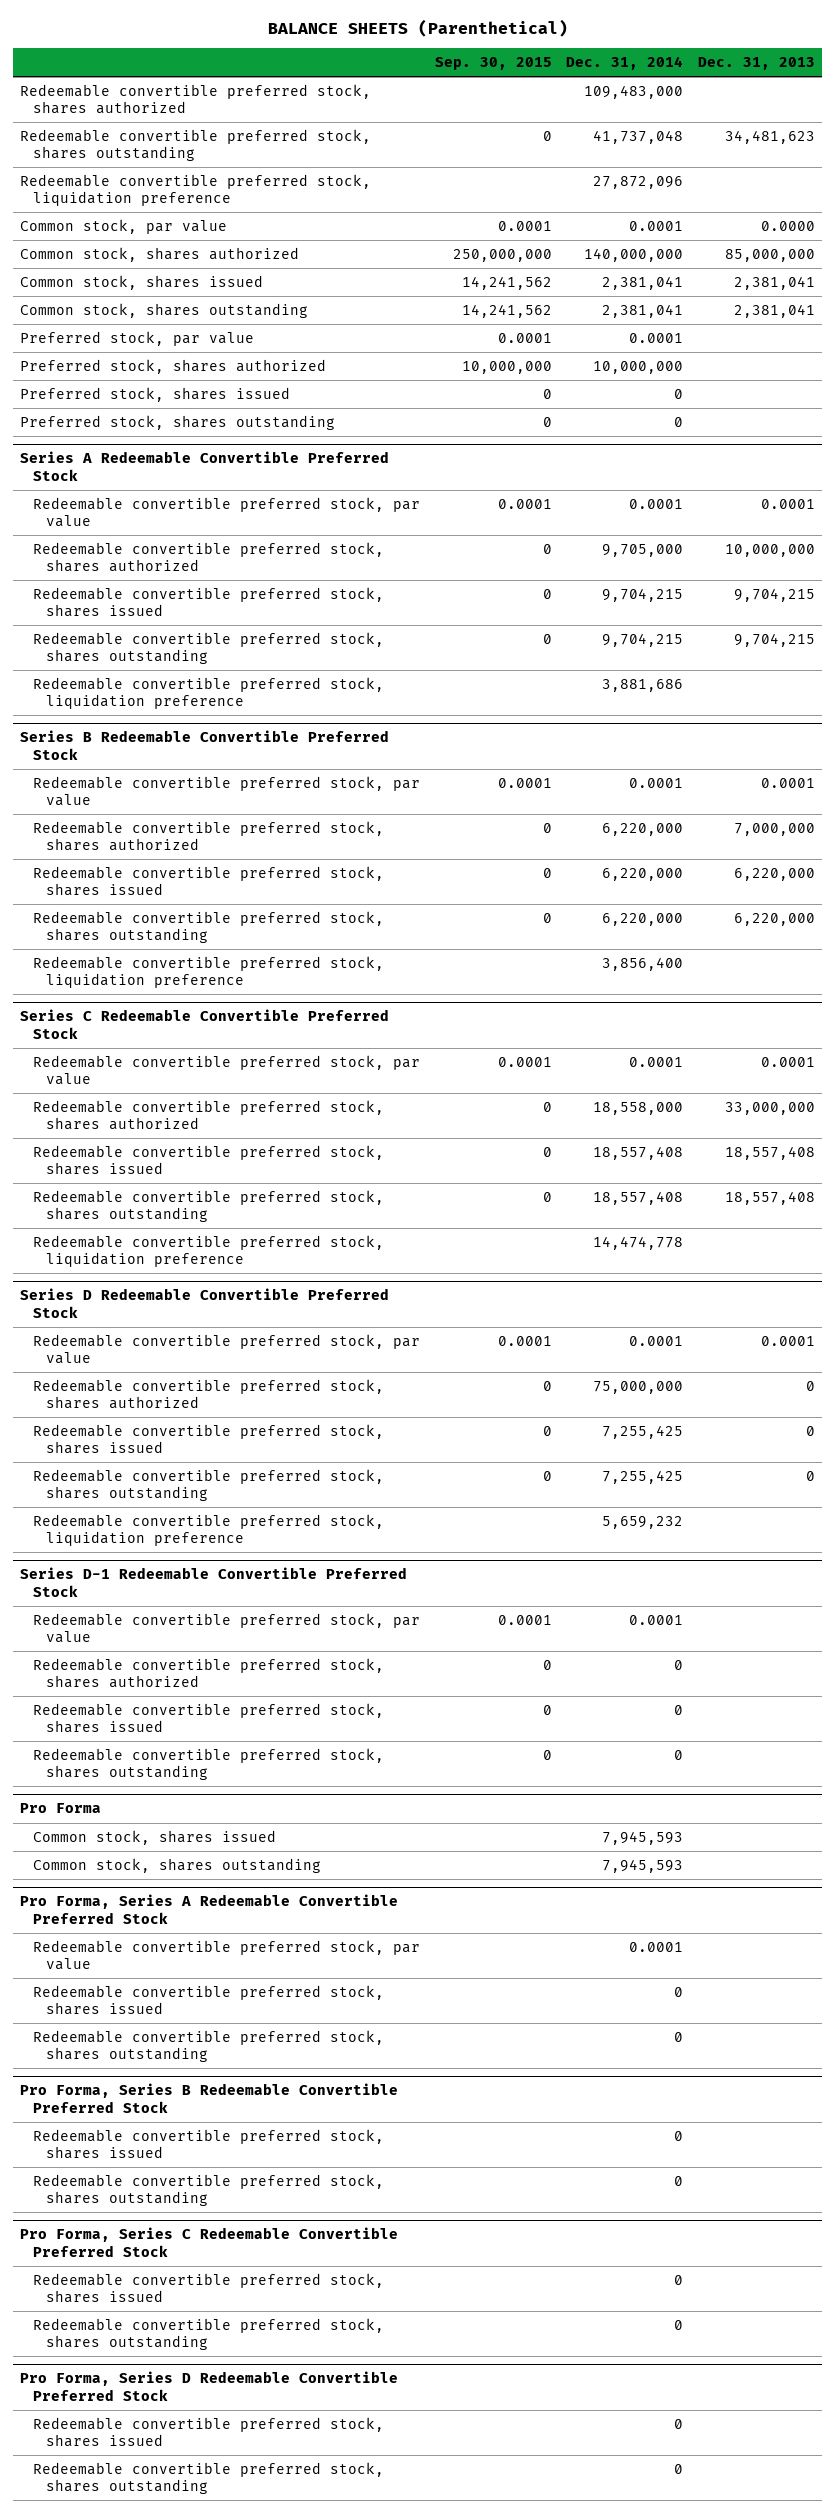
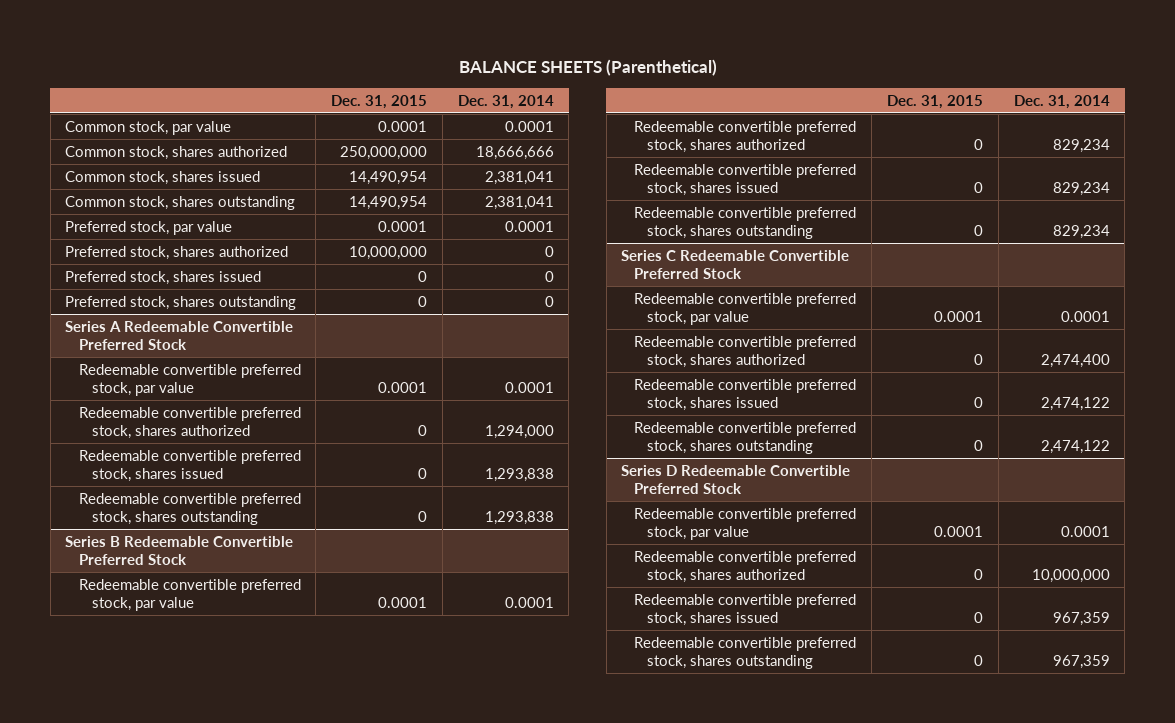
[434,57,552,71] Sep. 30, 2015 -> none
[697,57,815,71] Dec. 31, 2013 -> none
none -> [331,94,428,109] Dec. 31, 2015
[20,83,372,115] Redeemable convertible preferred stock, shares authorized -> none
[20,128,372,162] Redeemable convertible preferred stock, shares outstanding -> none
[20,173,372,207] Redeemable convertible preferred stock, liquidation preference -> none
[584,247,684,262] 140,000,000 -> [475,145,554,160] 18,666,666
[593,360,684,374] 10,000,000 -> [544,245,554,257] 0
[33,676,385,710] Redeemable convertible preferred stock, liquidation preference -> none
[602,543,684,557] 9,705,000 -> [484,424,554,439] 1,294,000
[602,587,684,602] 9,704,215 -> [484,467,554,482] 1,293,838
[602,632,684,647] 9,704,215 -> [484,510,554,525] 1,293,838
[33,955,385,989] Redeemable convertible preferred stock, liquidation preference -> none
[602,822,684,836] 6,220,000 -> [1052,138,1110,153] 829,234
[602,867,684,881] 6,220,000 -> [1052,181,1110,196] 829,234
[602,912,684,926] 6,220,000 -> [1052,224,1110,239] 829,234
[33,1234,385,1268] Redeemable convertible preferred stock, liquidation preference -> none
[593,1101,684,1115] 18,558,000 -> [1040,353,1110,368] 2,474,400
[593,1145,684,1160] 18,557,408 -> [1040,396,1110,411] 2,474,122
[593,1190,684,1205] 18,557,408 -> [1040,439,1110,454] 2,474,122
[33,1513,385,1547] Redeemable convertible preferred stock, liquidation preference -> none
[20,1567,408,1597] Series D-1 Redeemable Convertible Preferred Stock -> none
[33,1612,421,1644] Redeemable convertible preferred stock, par value -> none
[33,1657,385,1689] Redeemable convertible preferred stock, shares authorized -> none
[33,1702,385,1734] Redeemable convertible preferred stock, shares issued -> none
[33,1747,385,1781] Redeemable convertible preferred stock, shares outstanding -> none
[20,1803,102,1814] Pro Forma -> none
[33,1829,277,1845] Common stock, shares issued -> none
[33,1857,322,1873] Common stock, shares outstanding -> none
[20,1894,399,1924] Pro Forma, Series A Redeemable Convertible Preferred Stock -> none
[33,1939,421,1971] Redeemable convertible preferred stock, par value -> none
[33,1984,385,2016] Redeemable convertible preferred stock, shares issued -> none
[33,2029,385,2063] Redeemable convertible preferred stock, shares outstanding -> none
[20,2083,399,2113] Pro Forma, Series B Redeemable Convertible Preferred Stock -> none
[33,2128,385,2160] Redeemable convertible preferred stock, shares issued -> none
[33,2173,385,2207] Redeemable convertible preferred stock, shares outstanding -> none
[20,2227,399,2257] Pro Forma, Series C Redeemable Convertible Preferred Stock -> none
[33,2272,385,2304] Redeemable convertible preferred stock, shares issued -> none
[33,2317,385,2351] Redeemable convertible preferred stock, shares outstanding -> none
[20,2371,399,2401] Pro Forma, Series D Redeemable Convertible Preferred Stock -> none
[33,2416,385,2448] Redeemable convertible preferred stock, shares issued -> none
[33,2461,385,2495] Redeemable convertible preferred stock, shares outstanding -> none
[593,1380,684,1394] 75,000,000 -> [1031,568,1110,583] 10,000,000
[602,1424,684,1439] 7,255,425 -> [1052,611,1110,626] 967,359
[602,1469,684,1484] 7,255,425 -> [1052,654,1110,669] 967,359

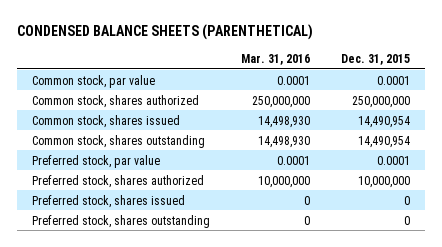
[458,59,717,77] BALANCE SHEETS (Parenthetical) -> [17,24,314,41] CONDENSED BALANCE SHEETS (PARENTHETICAL)
[457,94,554,109] Dec. 31, 2014 -> none
none -> [240,53,310,65] Mar. 31, 2016
[65,320,294,350] Series A Redeemable Convertible Preferred Stock -> none
[78,363,301,396] Redeemable convertible preferred stock, par value -> none
[78,406,301,439] Redeemable convertible preferred stock, shares authorized -> none
[78,449,301,482] Redeemable convertible preferred stock, shares issued -> none
[78,492,301,525] Redeemable convertible preferred stock, shares outstanding -> none
[65,535,294,565] Series B Redeemable Convertible Preferred Stock -> none
[78,578,301,611] Redeemable convertible preferred stock, par value -> none
[634,120,857,153] Redeemable convertible preferred stock, shares authorized -> none
[634,163,857,196] Redeemable convertible preferred stock, shares issued -> none
[634,206,857,239] Redeemable convertible preferred stock, shares outstanding -> none
[621,249,850,279] Series C Redeemable Convertible Preferred Stock -> none
[634,292,857,325] Redeemable convertible preferred stock, par value -> none
[634,335,857,368] Redeemable convertible preferred stock, shares authorized -> none
[634,378,857,411] Redeemable convertible preferred stock, shares issued -> none
[634,421,857,454] Redeemable convertible preferred stock, shares outstanding -> none
[621,464,851,494] Series D Redeemable Convertible Preferred Stock -> none
[634,507,857,540] Redeemable convertible preferred stock, par value -> none
[634,550,857,583] Redeemable convertible preferred stock, shares authorized -> none
[634,593,857,626] Redeemable convertible preferred stock, shares issued -> none
[634,636,857,669] Redeemable convertible preferred stock, shares outstanding -> none

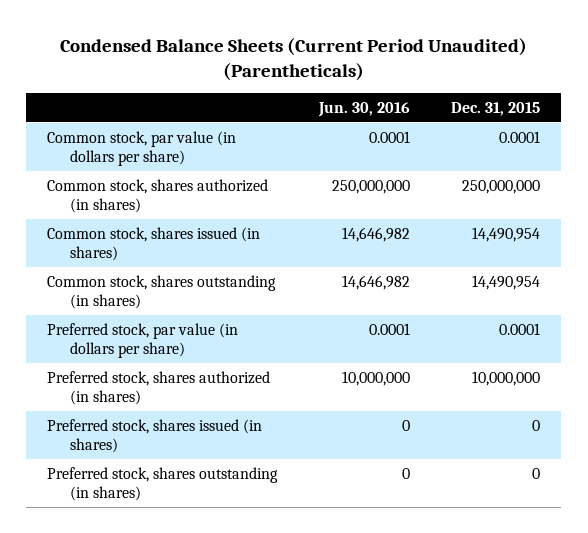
[17,24,314,41] CONDENSED BALANCE SHEETS (PARENTHETICAL) -> [59,37,527,81] Condensed Balance Sheets (Current Period Unaudited) (Parentheticals)
[240,53,310,65] Mar. 31, 2016 -> none
none -> [317,102,410,118] Jun. 30, 2016
[32,74,156,88] Common stock, par value -> [47,130,237,167] Common stock, par value (in dollars per share)
[32,94,200,108] Common stock, shares authorized -> [47,178,269,214] Common stock, shares authorized (in shares)
[32,114,181,128] Common stock, shares issued -> [47,226,261,262] Common stock, shares issued (in shares)
[32,134,206,148] Common stock, shares outstanding -> [47,274,277,310] Common stock, shares outstanding (in shares)
[32,154,161,168] Preferred stock, par value -> [47,322,239,359] Preferred stock, par value (in dollars per share)
[32,174,205,188] Preferred stock, shares authorized -> [47,370,271,406] Preferred stock, shares authorized (in shares)
[32,194,186,208] Preferred stock, shares issued -> [47,418,263,454] Preferred stock, shares issued (in shares)
[32,214,211,228] Preferred stock, shares outstanding -> [47,466,279,502] Preferred stock, shares outstanding (in shares)

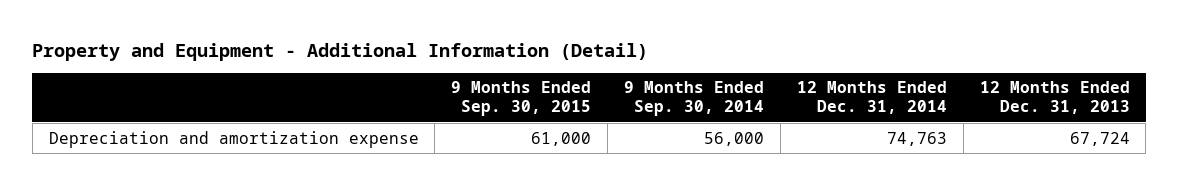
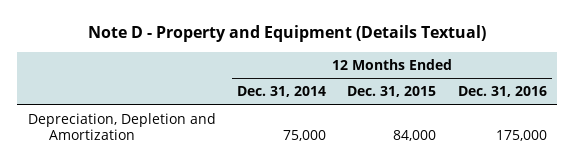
[32,42,649,61] Property and Equipment - Additional Information (Detail) -> [88,24,487,42] Note D - Property and Equipment (Details Textual)
[451,81,592,117] 9 Months Ended Sep. 30, 2015 -> none
[624,81,765,117] 9 Months Ended Sep. 30, 2014 -> none
[979,81,1130,115] 12 Months Ended Dec. 31, 2013 -> none
none -> [347,86,437,98] Dec. 31, 2015
none -> [457,86,547,98] Dec. 31, 2016
[48,130,419,148] Depreciation and amortization expense -> [27,113,216,141] Depreciation, Depletion and Amortization
[886,131,947,146] 74,763 -> [282,130,326,142] 75,000

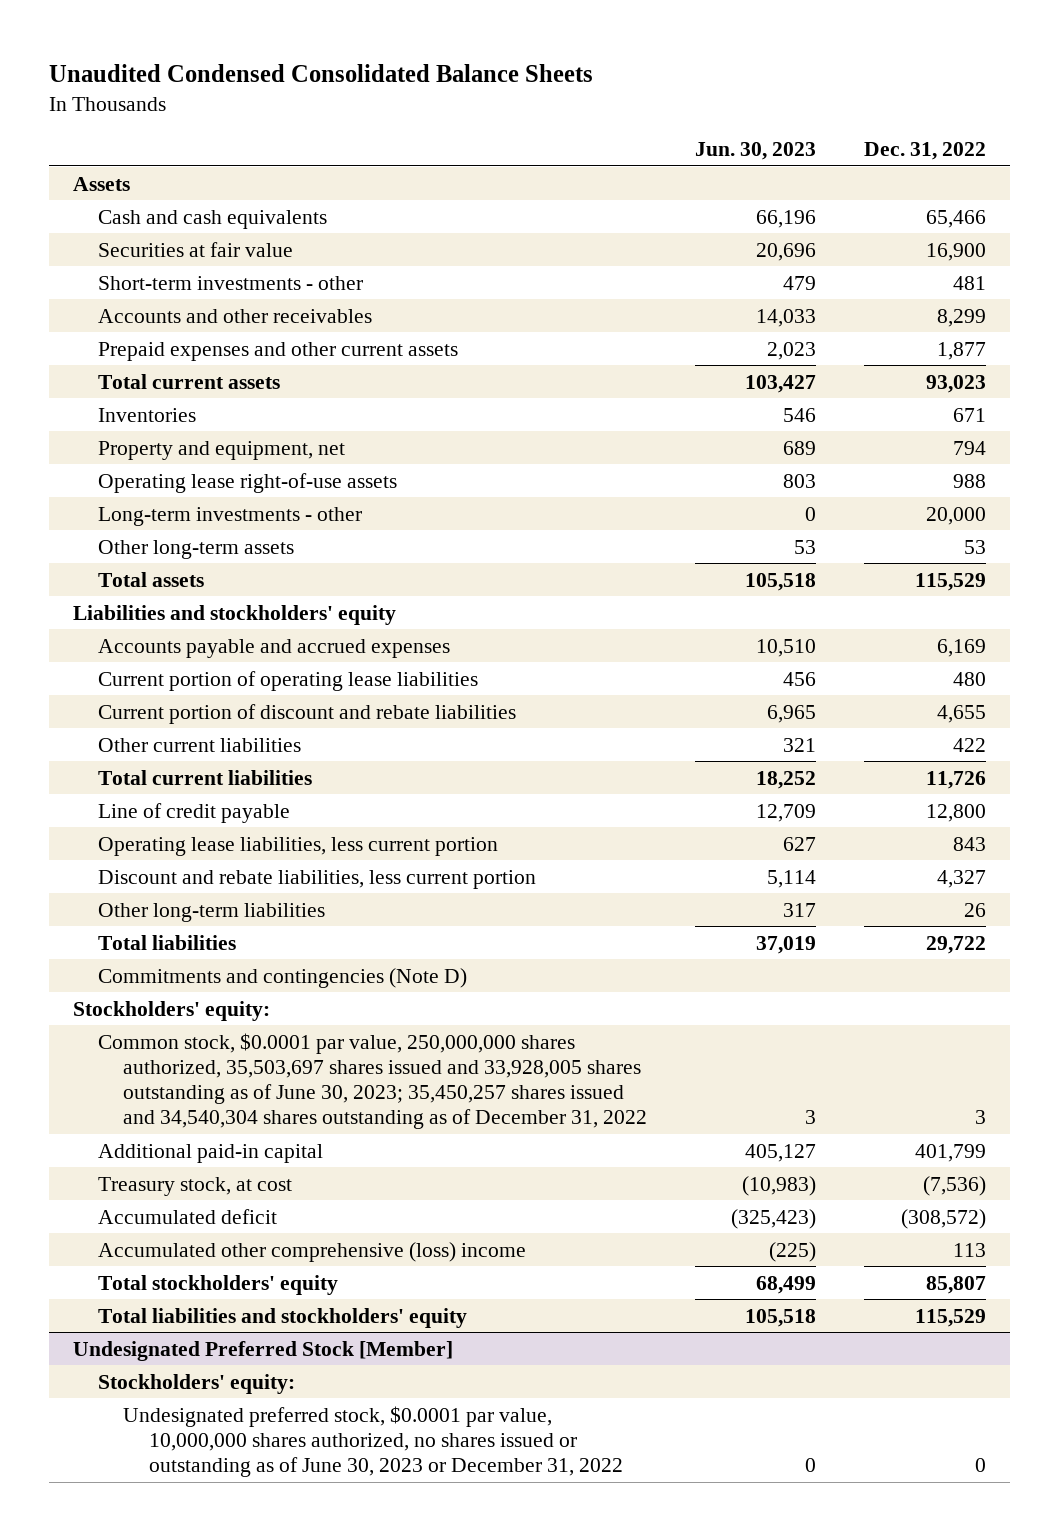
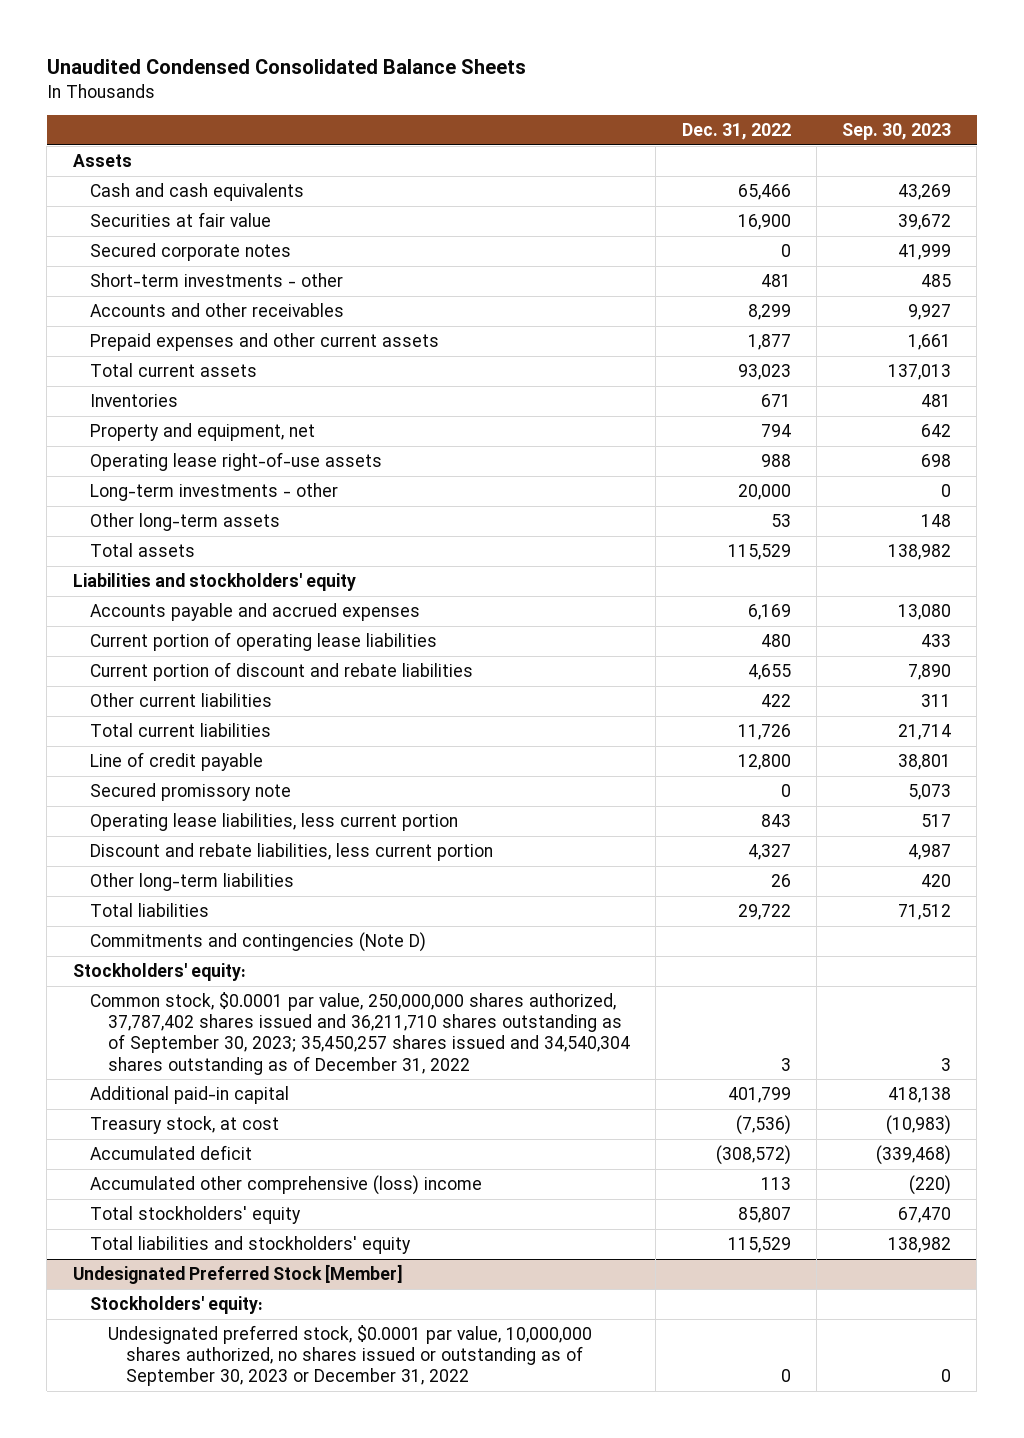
[695,142,817,161] Jun. 30, 2023 -> none
none -> [842,123,952,141] Sep. 30, 2023
none -> [90,243,292,262] Secured corporate notes
none -> [90,783,292,802] Secured promissory note
[98,1032,648,1130] Common stock, $0.0001 par value, 250,000,000 shares authorized, 35,503,697 shares issued and 33,928,005 shares outstanding as of June 30, 2023; 35,450,257 shares issued and 34,540,304 shares outstanding as of December 31, 2022 -> [90,992,631,1075] Common stock, $0.0001 par value, 250,000,000 shares authorized, 37,787,402 shares issued and 36,211,710 shares outstanding as of September 30, 2023; 35,450,257 shares issued and 34,540,304 shares outstanding as of December 31, 2022
[123,1405,623,1478] Undesignated preferred stock, $0.0001 par value, 10,000,000 shares authorized, no shares issued or outstanding as of June 30, 2023 or December 31, 2022 -> [108,1325,593,1387] Undesignated preferred stock, $0.0001 par value, 10,000,000 shares authorized, no shares issued or outstanding as of September 30, 2023 or December 31, 2022

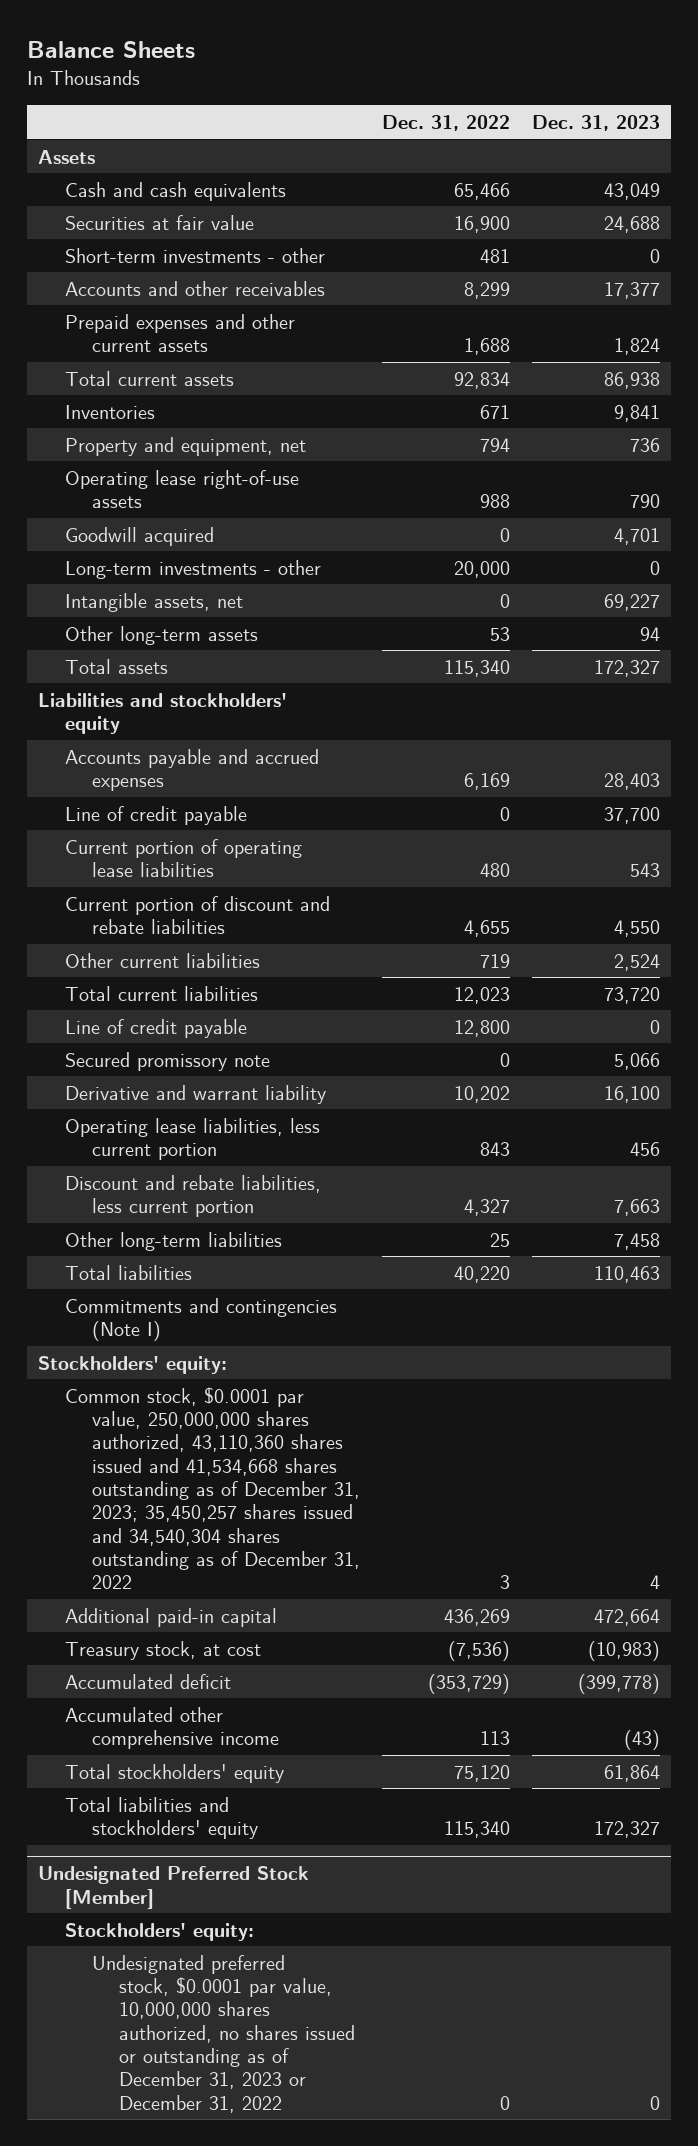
[46,59,526,75] Unaudited Condensed Consolidated Balance Sheets -> [26,40,195,58] Balance Sheets
[842,123,952,141] Sep. 30, 2023 -> none
none -> [532,115,661,132] Dec. 31, 2023
[90,243,292,262] Secured corporate notes -> none
[747,334,791,351] 1,877 -> [464,338,511,356] 1,688
[737,364,791,381] 93,023 -> [454,371,511,389] 92,834
none -> [64,526,214,546] Goodwill acquired
none -> [64,592,243,612] Intangible assets, net
[727,544,791,561] 115,529 -> [444,659,511,677] 115,340
none -> [64,805,247,825] Line of credit payable
[760,694,791,708] 422 -> [480,953,511,968] 719
[737,724,791,741] 11,726 -> [454,986,511,1004] 12,023
none -> [64,1084,326,1104] Derivative and warrant liability
[770,874,791,888] 26 -> [490,1232,511,1247] 25
[737,904,791,921] 29,722 -> [454,1265,511,1283] 40,220
[90,932,427,953] Commitments and contingencies (Note D) -> [64,1297,337,1342] Commitments and contingencies (Note I)
[90,992,631,1075] Common stock, $0.0001 par value, 250,000,000 shares authorized, 37,787,402 shares issued and 36,211,710 shares outstanding as of September 30, 2023; 35,450,257 shares issued and 34,540,304 shares outstanding as of December 31, 2022 -> [64,1386,361,1590] Common stock, $0.0001 par value, 250,000,000 shares authorized, 43,110,360 shares issued and 41,534,668 shares outstanding as of December 31, 2023; 35,450,257 shares issued and 34,540,304 shares outstanding as of December 31, 2022
[727,1087,791,1104] 401,799 -> [444,1608,511,1626] 436,269
[715,1145,791,1166] (308,572) -> [428,1673,511,1694] (353,729)
[90,1175,483,1196] Accumulated other comprehensive (loss) income -> [64,1706,280,1750] Accumulated other comprehensive income
[737,1207,791,1224] 85,807 -> [454,1764,511,1782] 75,120
[727,1237,791,1254] 115,529 -> [444,1821,511,1839] 115,340
[108,1325,593,1387] Undesignated preferred stock, $0.0001 par value, 10,000,000 shares authorized, no shares issued or outstanding as of September 30, 2023 or December 31, 2022 -> [92,1954,356,2113] Undesignated preferred stock, $0.0001 par value, 10,000,000 shares authorized, no shares issued or outstanding as of December 31, 2023 or December 31, 2022

